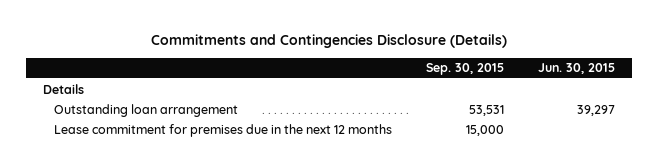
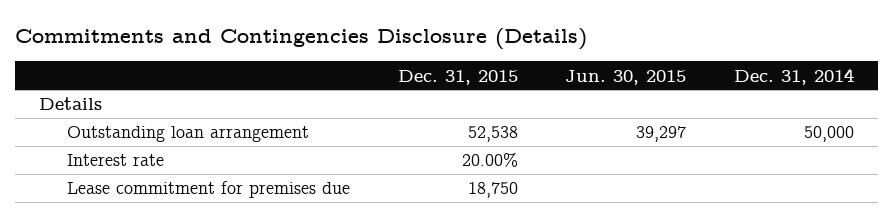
[425,63,504,76] Sep. 30, 2015 -> none
none -> [397,69,518,85] Dec. 31, 2015
none -> [733,67,854,85] Dec. 31, 2014
none -> [66,154,164,167] Interest rate
[53,123,392,137] Lease commitment for premises due in the next 12 months -> [66,181,350,199] Lease commitment for premises due

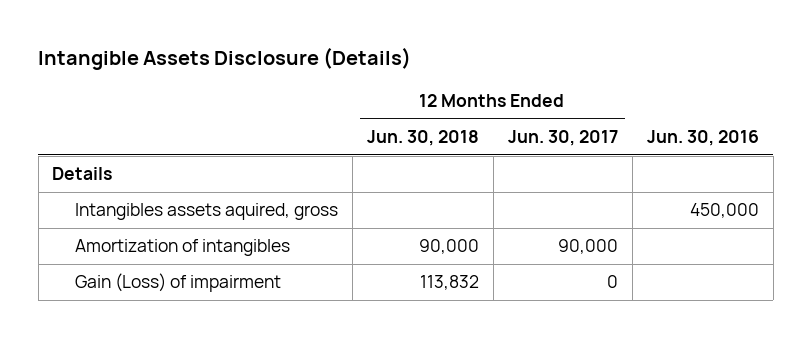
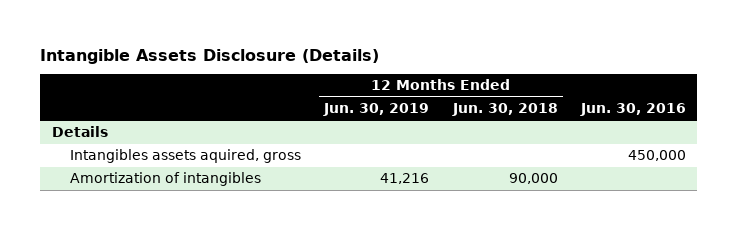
[507,130,618,147] Jun. 30, 2017 -> none
none -> [323,103,430,117] Jun. 30, 2019
[74,273,281,293] Gain (Loss) of impairment -> none

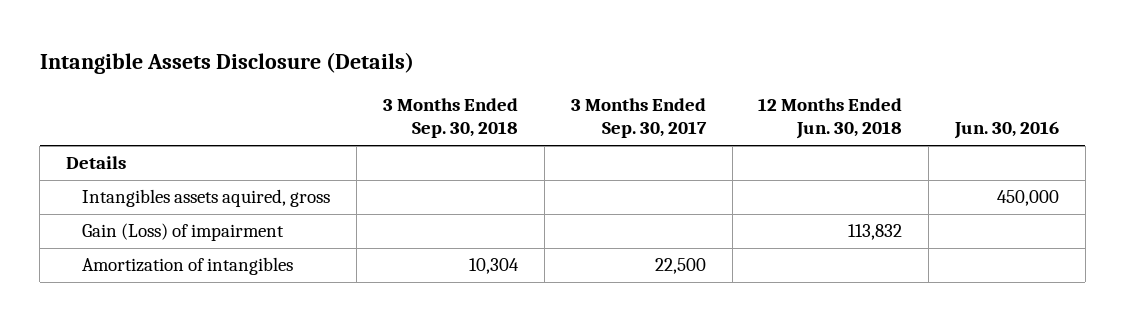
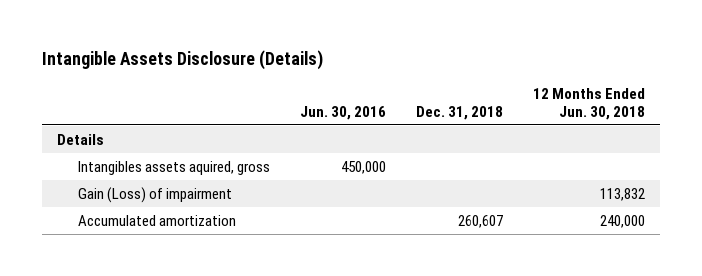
[383,97,519,139] 3 Months Ended Sep. 30, 2018 -> none
[570,97,707,139] 3 Months Ended Sep. 30, 2017 -> none
none -> [416,105,504,120] Dec. 31, 2018
[82,257,294,276] Amortization of intangibles -> none
none -> [78,214,237,226] Accumulated amortization

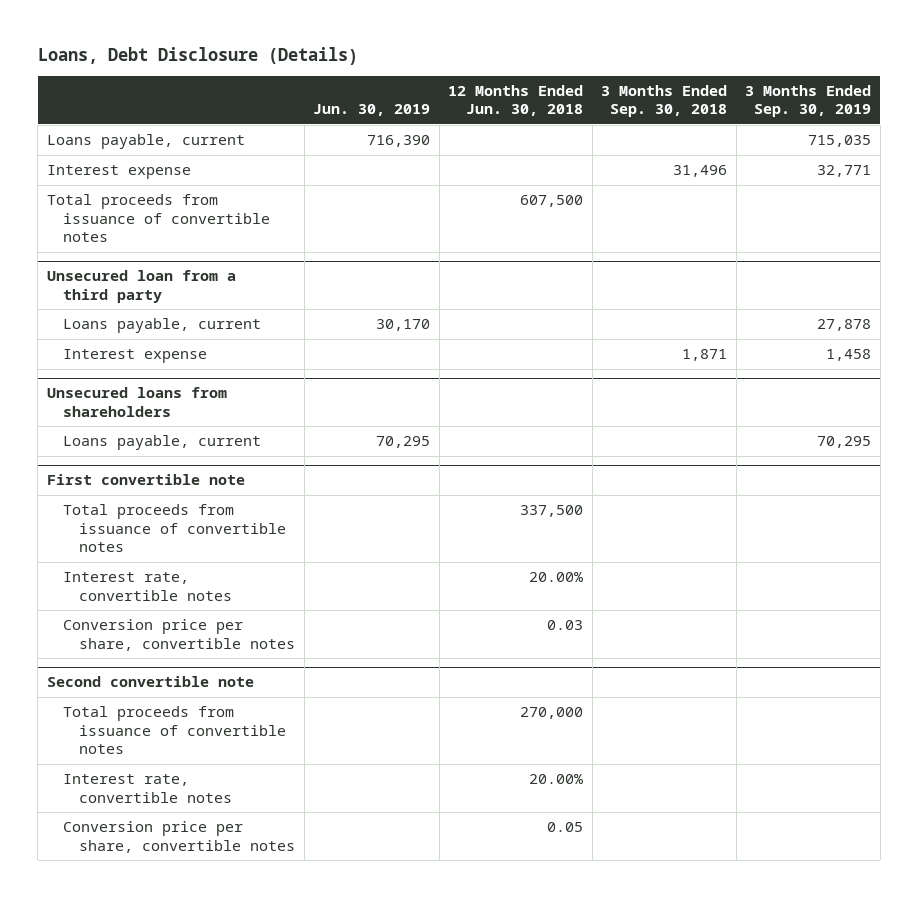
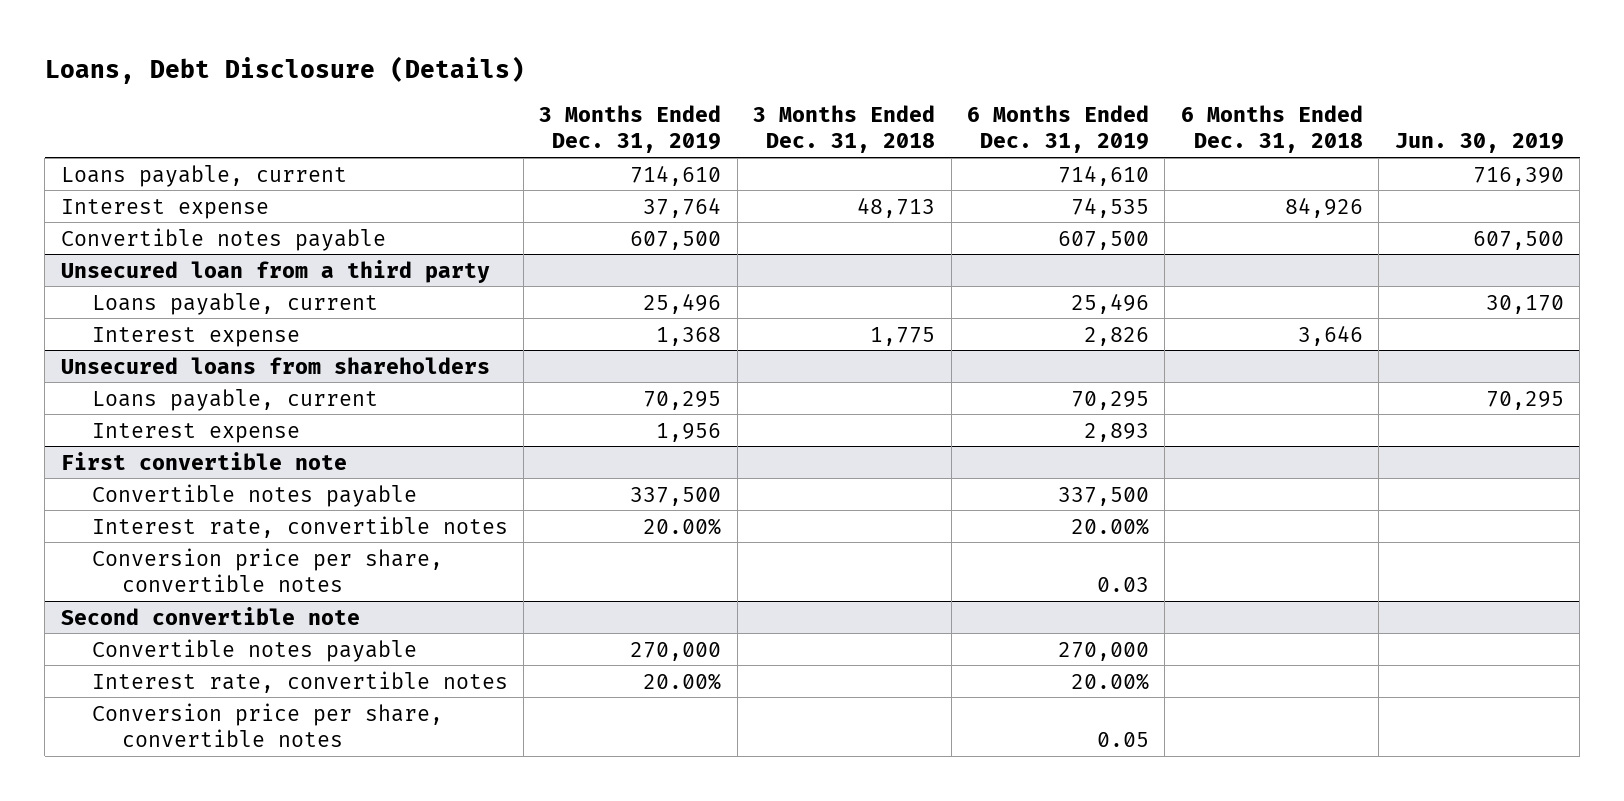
[448,84,584,117] 12 Months Ended Jun. 30, 2018 -> none
[601,84,728,118] 3 Months Ended Sep. 30, 2018 -> none
[745,84,872,118] 3 Months Ended Sep. 30, 2019 -> none
none -> [539,105,722,154] 3 Months Ended Dec. 31, 2019
none -> [753,105,936,154] 3 Months Ended Dec. 31, 2018
none -> [967,105,1150,154] 6 Months Ended Dec. 31, 2019
none -> [1180,105,1363,154] 6 Months Ended Dec. 31, 2018
[46,194,270,243] Total proceeds from issuance of convertible notes -> none
none -> [60,227,386,251] Convertible notes payable
none -> [91,422,300,443] Interest expense
[62,504,287,553] Total proceeds from issuance of convertible notes -> none
none -> [91,483,417,507] Convertible notes payable
[62,706,287,755] Total proceeds from issuance of convertible notes -> none
none -> [91,638,417,662] Convertible notes payable

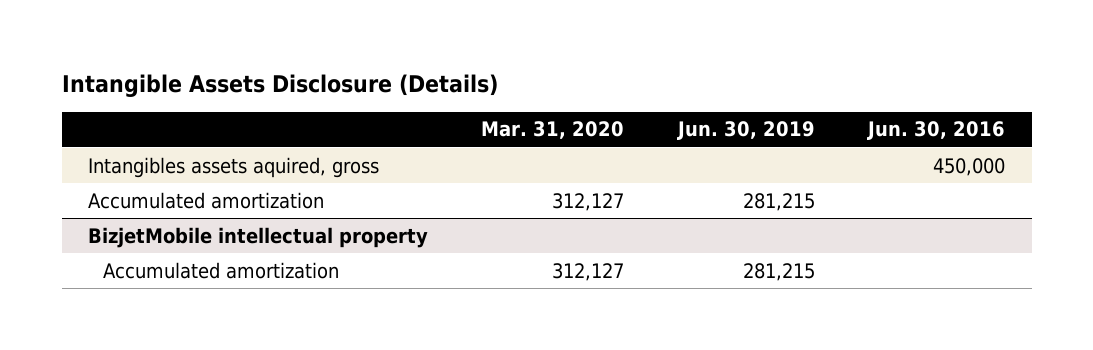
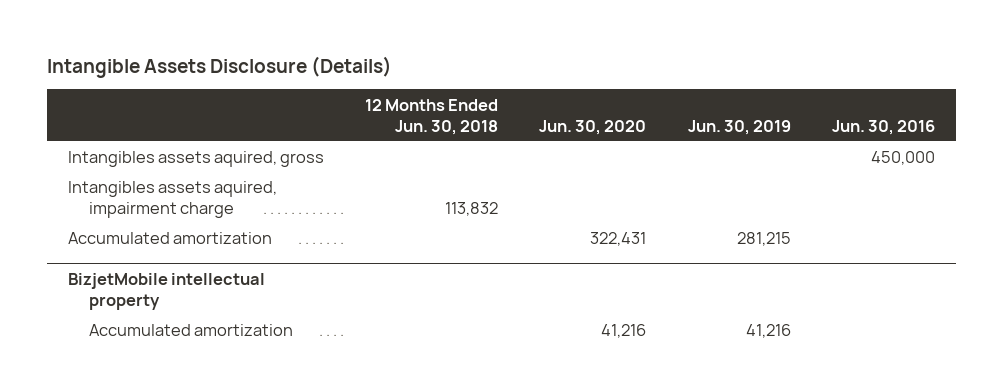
[481,121,625,140] Mar. 31, 2020 -> none
none -> [365,98,499,135] 12 Months Ended Jun. 30, 2018
none -> [539,119,647,135] Jun. 30, 2020
none -> [67,181,277,219] Intangibles assets aquired, impairment charge
[742,262,815,281] 281,215 -> [745,324,791,339] 41,216

